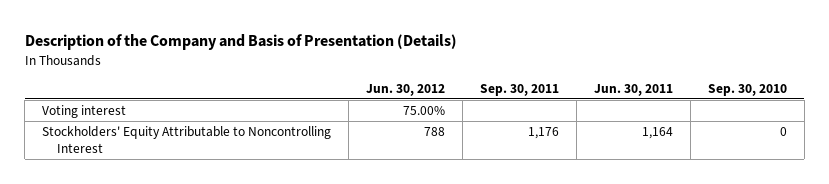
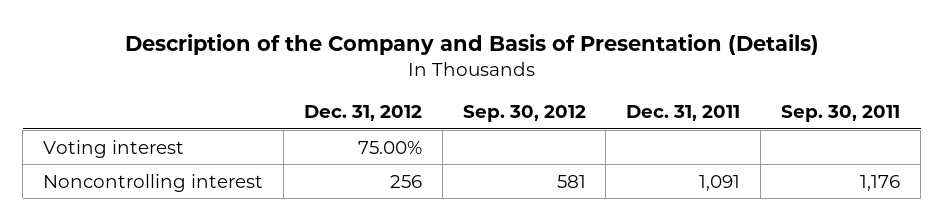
[366,84,446,97] Jun. 30, 2012 -> none
[593,84,673,97] Jun. 30, 2011 -> none
[707,84,787,97] Sep. 30, 2010 -> none
none -> [303,104,422,121] Dec. 31, 2012
none -> [462,104,586,122] Sep. 30, 2012
none -> [626,104,741,121] Dec. 31, 2011
[42,125,332,153] Stockholders' Equity Attributable to Noncontrolling Interest -> [42,173,263,192] Noncontrolling interest

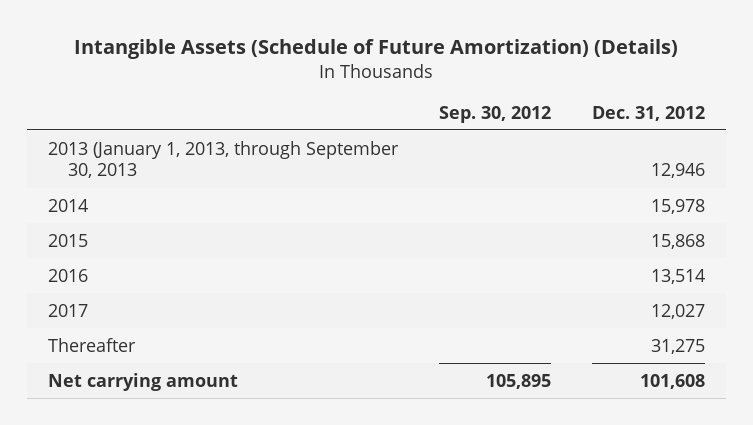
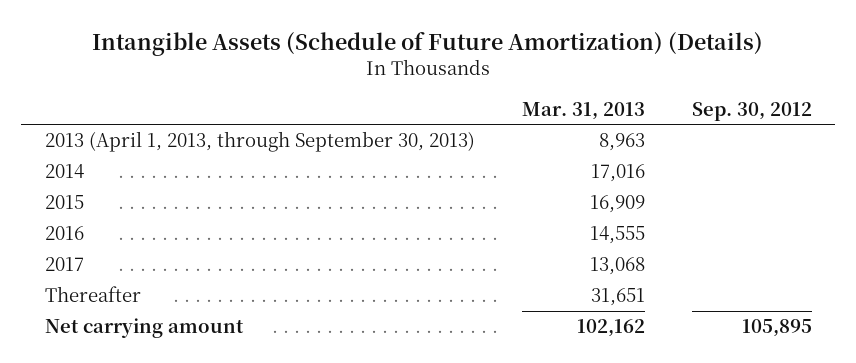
[592,105,706,121] Dec. 31, 2012 -> none
none -> [521,101,645,120] Mar. 31, 2013
[47,140,399,179] 2013 (January 1, 2013, through September 30, 2013 -> [44,131,475,153] 2013 (April 1, 2013, through September 30, 2013)

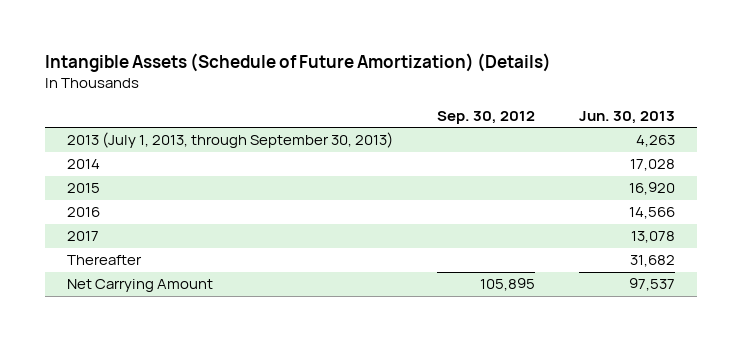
[521,101,645,120] Mar. 31, 2013 -> none
none -> [578,110,675,124] Jun. 30, 2013
[44,131,475,153] 2013 (April 1, 2013, through September 30, 2013) -> [66,132,393,149] 2013 (July 1, 2013, through September 30, 2013)
[44,318,244,339] Net carrying amount -> [66,279,213,293] Net Carrying Amount

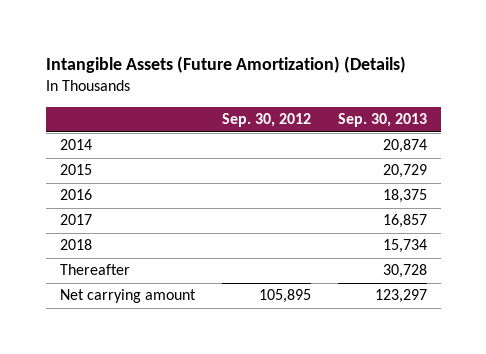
[44,53,551,73] Intangible Assets (Schedule of Future Amortization) (Details) -> [45,56,406,74] Intangible Assets (Future Amortization) (Details)
[578,110,675,124] Jun. 30, 2013 -> none
none -> [337,113,427,128] Sep. 30, 2013
[66,132,393,149] 2013 (July 1, 2013, through September 30, 2013) -> none
none -> [59,239,92,251] 2018
[66,279,213,293] Net Carrying Amount -> [59,289,196,304] Net carrying amount

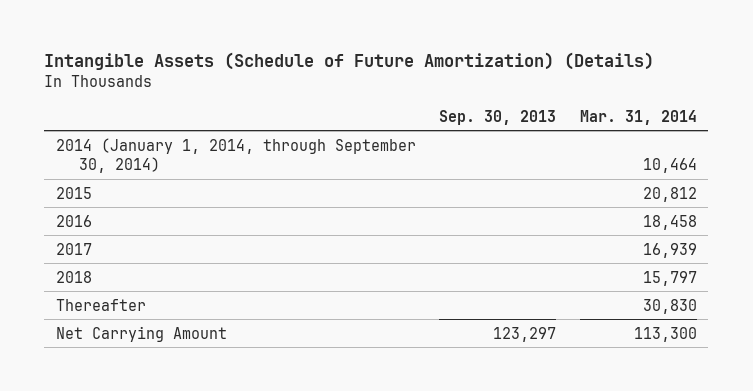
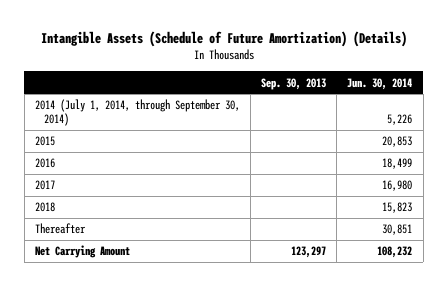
[579,109,697,125] Mar. 31, 2014 -> none
none -> [347,77,413,90] Jun. 30, 2014
[56,137,417,173] 2014 (January 1, 2014, through September 30, 2014) -> [35,99,241,127] 2014 (July 1, 2014, through September 30, 2014)

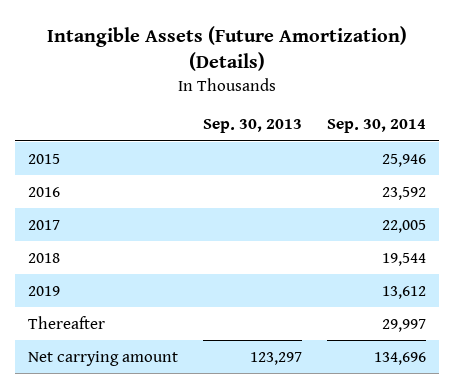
[40,31,407,48] Intangible Assets (Schedule of Future Amortization) (Details) -> [46,25,407,71] Intangible Assets (Future Amortization) (Details)
[347,77,413,90] Jun. 30, 2014 -> none
none -> [326,119,426,134] Sep. 30, 2014
[35,99,241,127] 2014 (July 1, 2014, through September 30, 2014) -> none
none -> [27,285,60,296] 2019
[35,245,131,259] Net Carrying Amount -> [27,350,178,366] Net carrying amount

